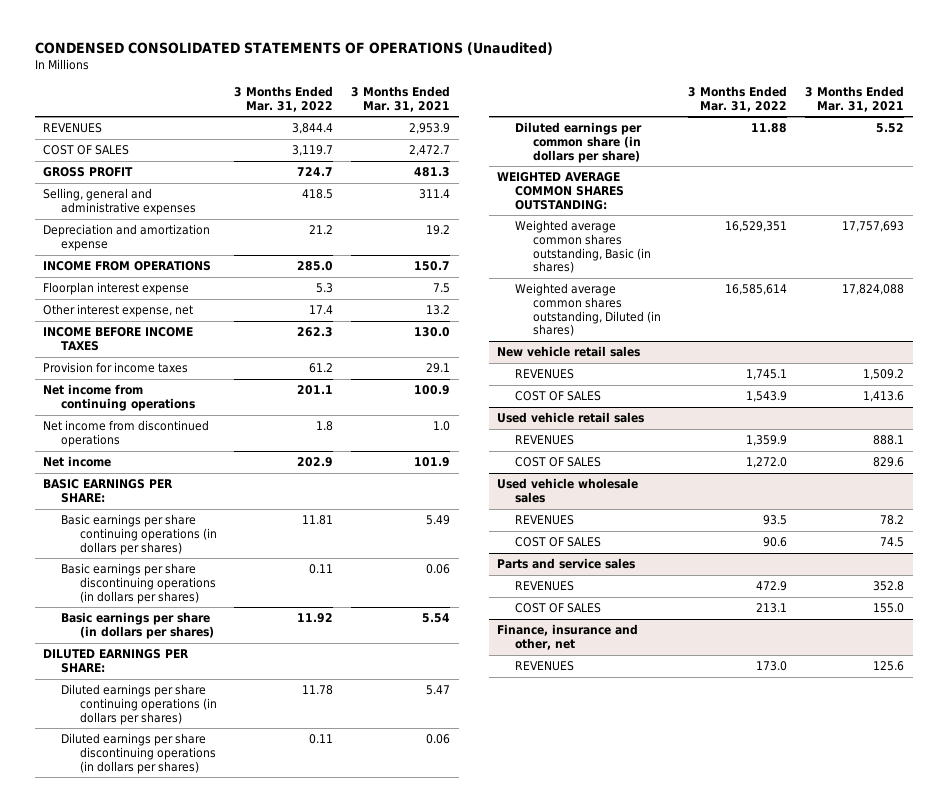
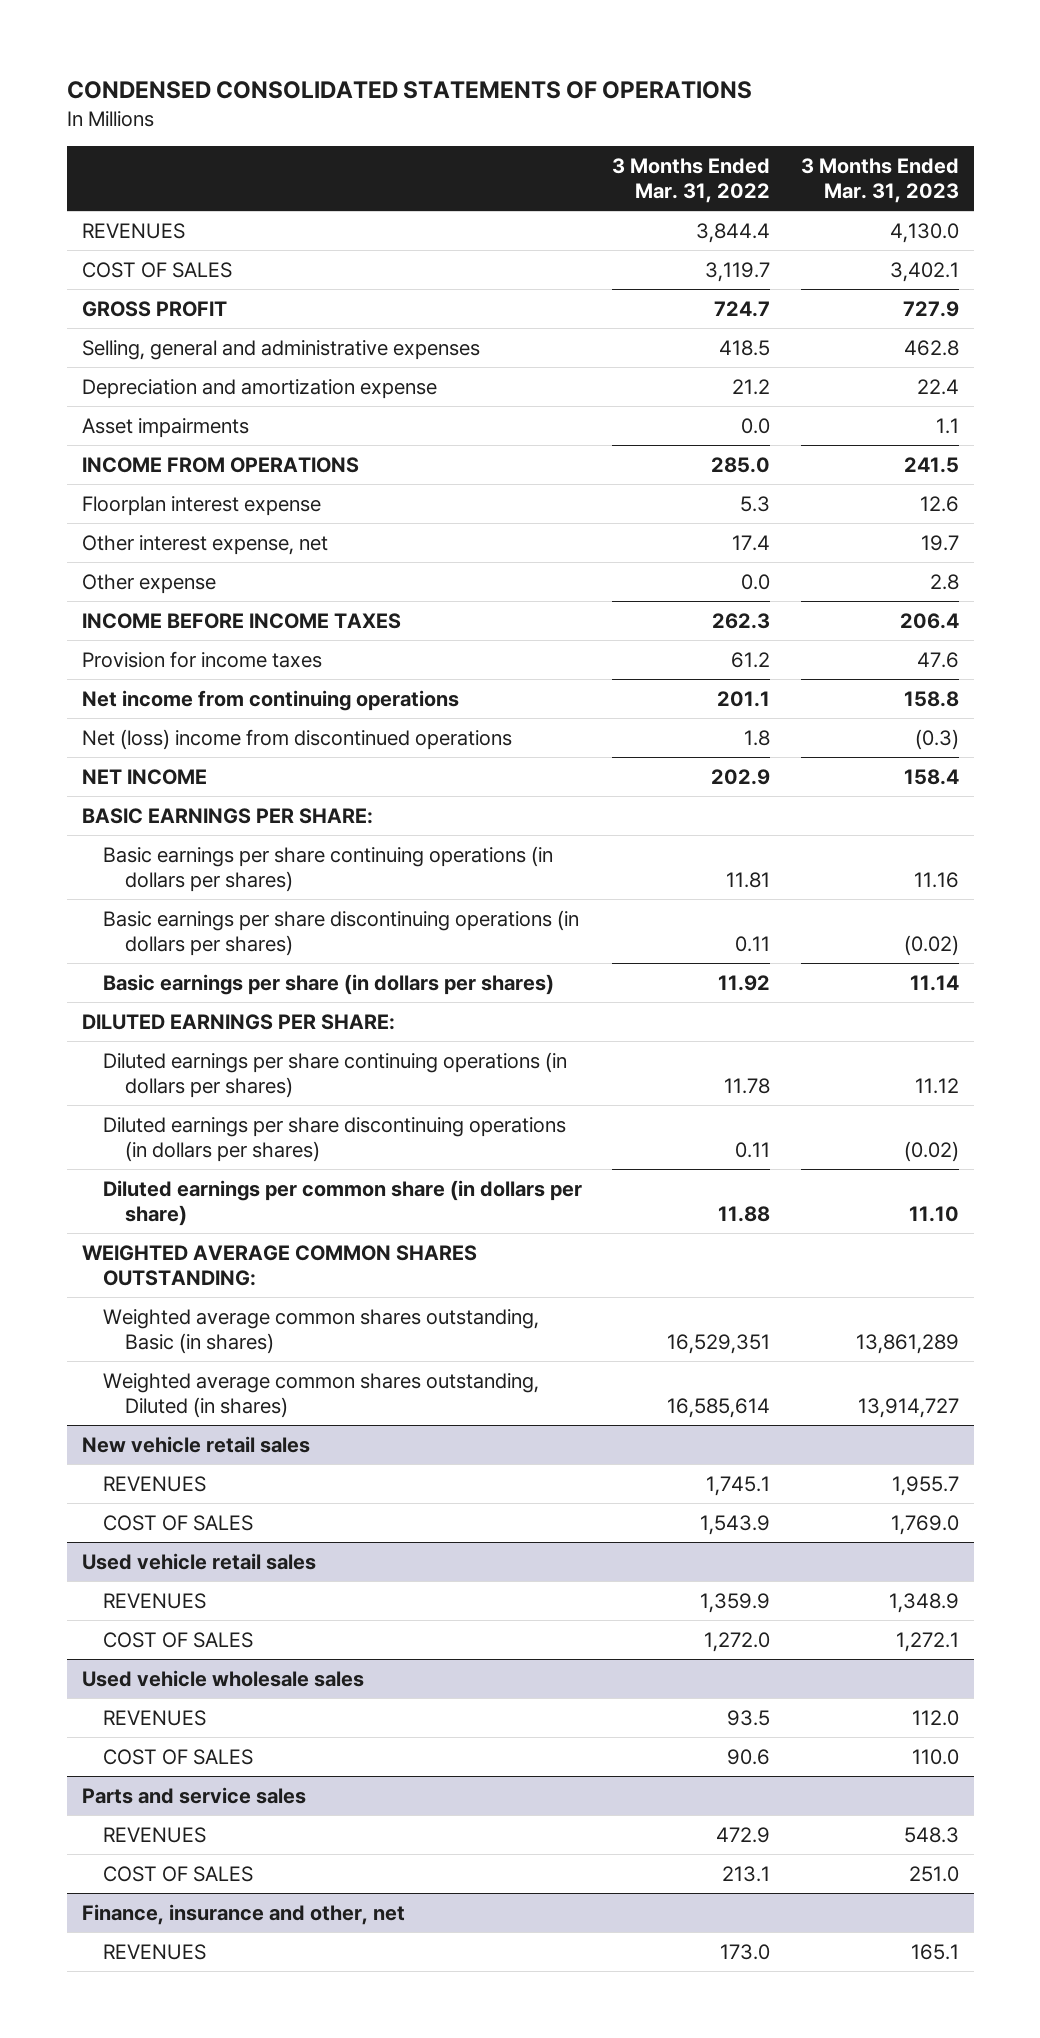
[34,41,553,55] CONDENSED CONSOLIDATED STATEMENTS OF OPERATIONS (Unaudited) -> [66,81,752,100] CONDENSED CONSOLIDATED STATEMENTS OF OPERATIONS
[351,86,451,112] 3 Months Ended Mar. 31, 2021 -> none
none -> [800,158,959,204] 3 Months Ended Mar. 31, 2023
none -> [81,417,249,438] Asset impairments
none -> [81,573,216,594] Other expense
[43,420,210,448] Net income from discontinued operations -> [81,728,512,750] Net (loss) income from discontinued operations
[43,456,112,468] Net income -> [81,768,207,785] NET INCOME

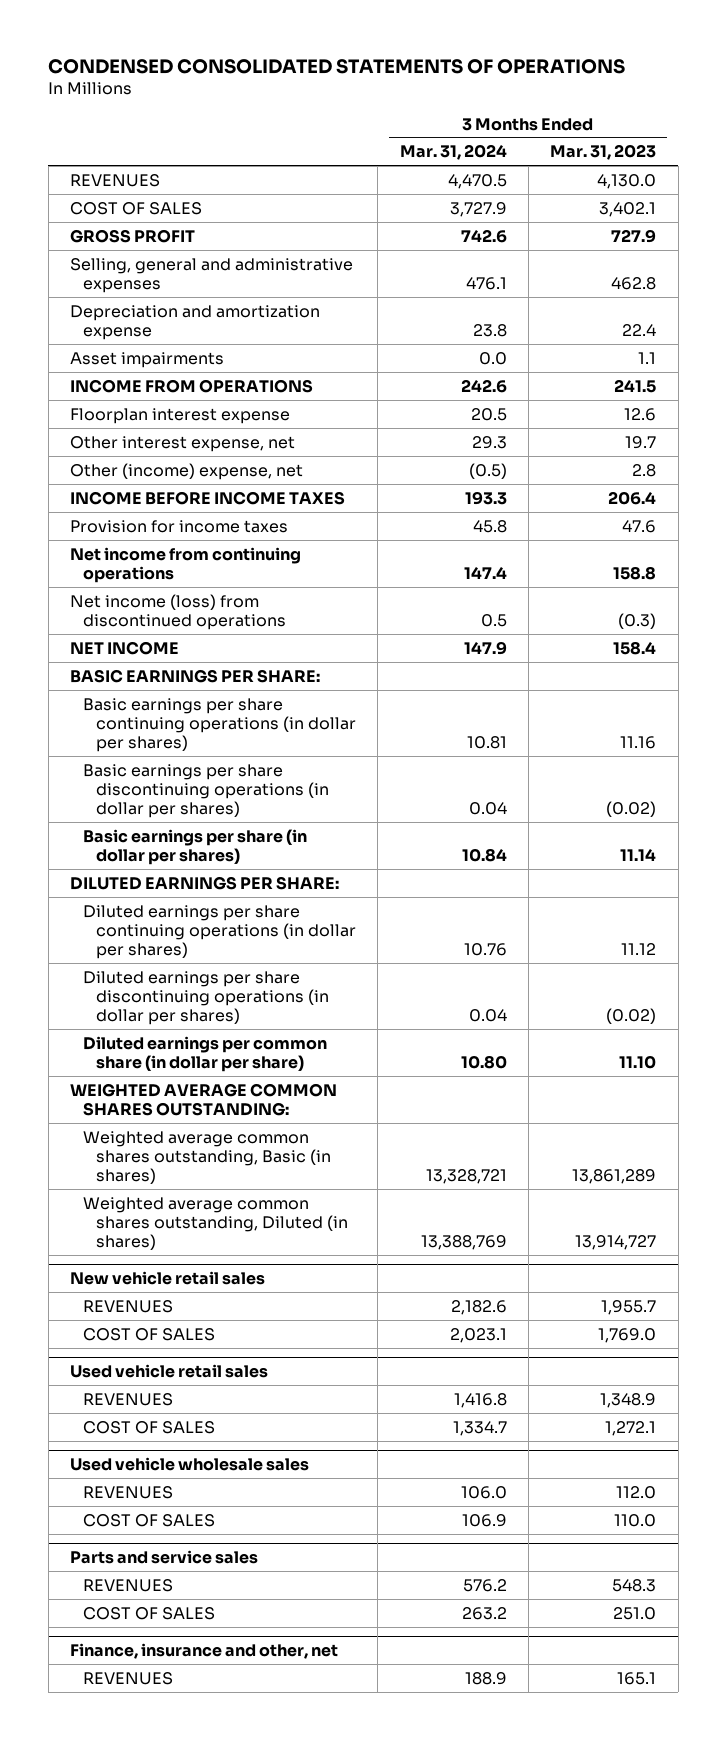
[612,158,771,204] 3 Months Ended Mar. 31, 2022 -> none
none -> [399,144,507,161] Mar. 31, 2024
[81,573,216,594] Other expense -> [69,462,303,480] Other (income) expense, net
[81,728,512,750] Net (loss) income from discontinued operations -> [69,593,286,630] Net income (loss) from discontinued operations
[103,845,554,892] Basic earnings per share continuing operations (in dollars per shares) -> [82,697,356,752] Basic earnings per share continuing operations (in dollar per shares)
[103,909,580,956] Basic earnings per share discontinuing operations (in dollars per shares) -> [82,763,329,818] Basic earnings per share discontinuing operations (in dollar per shares)
[103,973,555,995] Basic earnings per share (in dollars per shares) -> [82,828,307,865] Basic earnings per share (in dollar per shares)
[103,1051,568,1098] Diluted earnings per share continuing operations (in dollars per shares) -> [82,904,356,959] Diluted earnings per share continuing operations (in dollar per shares)
[103,1116,567,1162] Diluted earnings per share discontinuing operations (in dollars per shares) -> [82,970,329,1025] Diluted earnings per share discontinuing operations (in dollar per shares)
[103,1179,583,1226] Diluted earnings per common share (in dollars per share) -> [82,1035,327,1072] Diluted earnings per common share (in dollar per share)

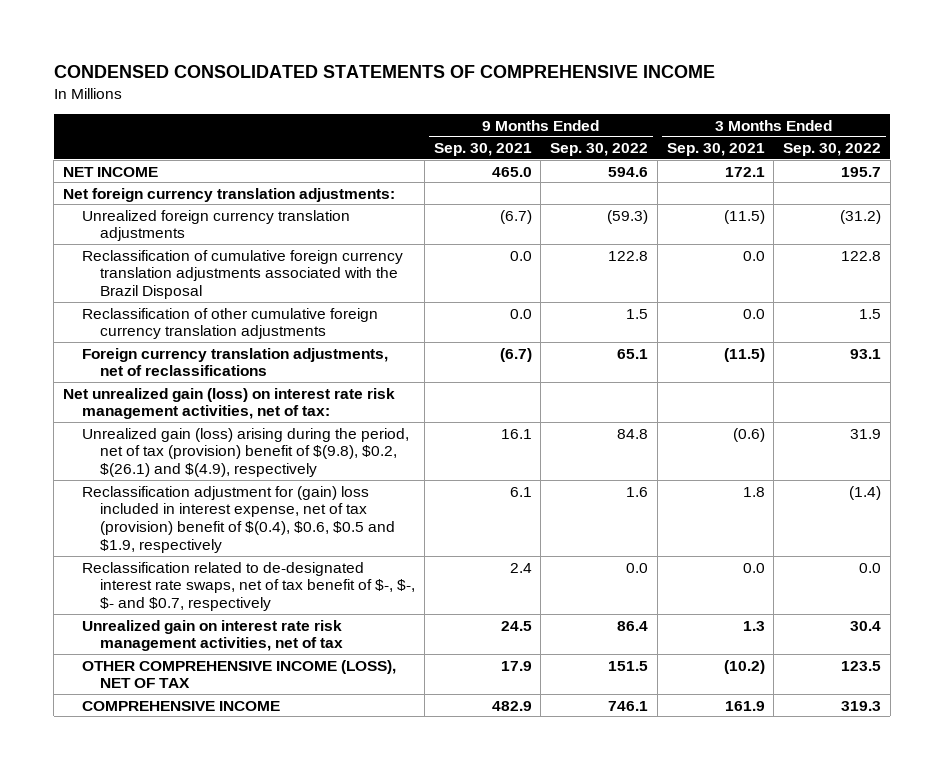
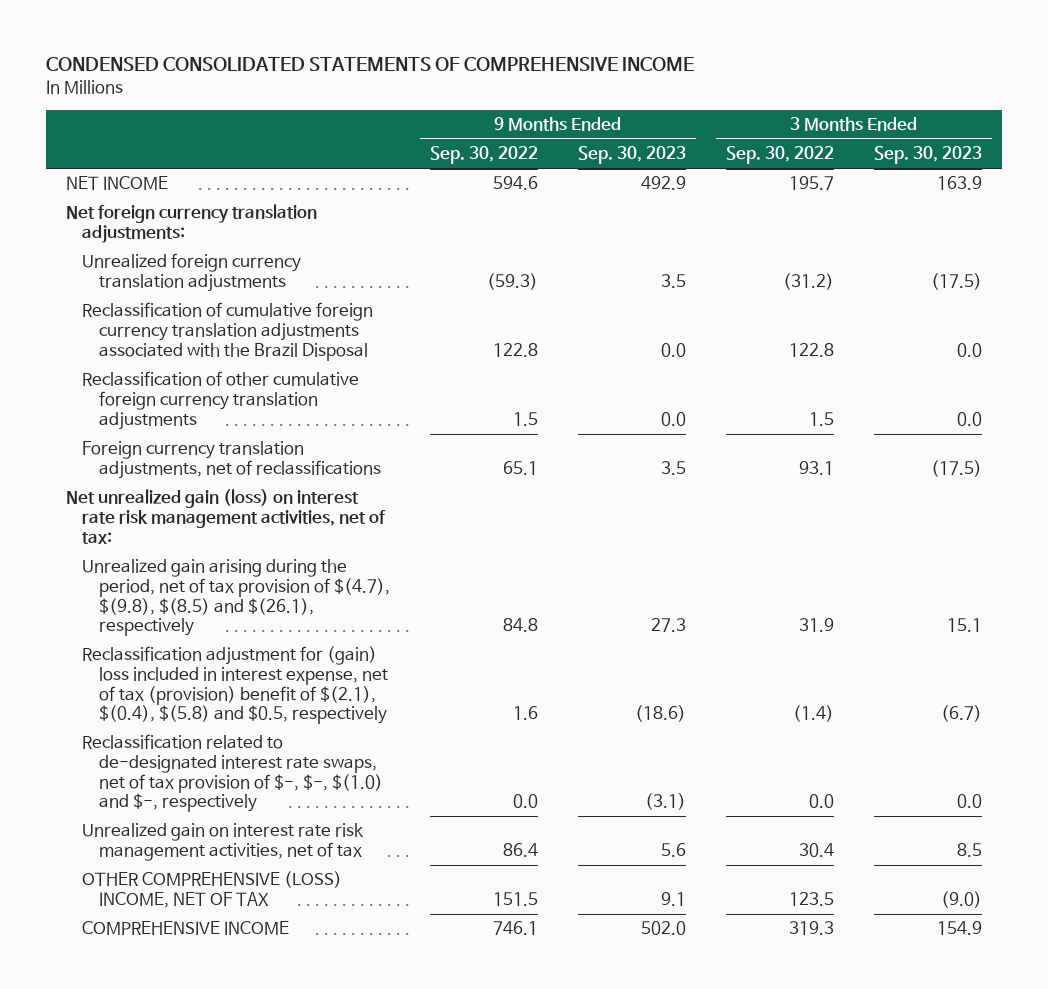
[433,142,532,156] Sep. 30, 2021 -> none
[666,142,765,156] Sep. 30, 2021 -> none
none -> [577,146,686,165] Sep. 30, 2023
none -> [874,146,983,165] Sep. 30, 2023
[81,427,409,478] Unrealized gain (loss) arising during the period, net of tax (provision) benefit of $(9.8), $0.2, $(26.1) and $(4.9), respectively -> [82,559,390,637] Unrealized gain arising during the period, net of tax provision of $(4.7), $(9.8), $(8.5) and $(26.1), respectively
[81,485,396,553] Reclassification adjustment for (gain) loss included in interest expense, net of tax (provision) benefit of $(0.4), $0.6, $0.5 and $1.9, respectively -> [82,646,388,725] Reclassification adjustment for (gain) loss included in interest expense, net of tax (provision) benefit of $(2.1), $(0.4), $(5.8) and $0.5, respectively
[81,561,416,612] Reclassification related to de-designated interest rate swaps, net of tax benefit of $-, $-, $- and $0.7, respectively -> [82,734,383,813] Reclassification related to de-designated interest rate swaps, net of tax provision of $-, $-, $(1.0) and $-, respectively
[81,659,396,689] OTHER COMPREHENSIVE INCOME (LOSS), NET OF TAX -> [82,871,343,909] OTHER COMPREHENSIVE (LOSS) INCOME, NET OF TAX

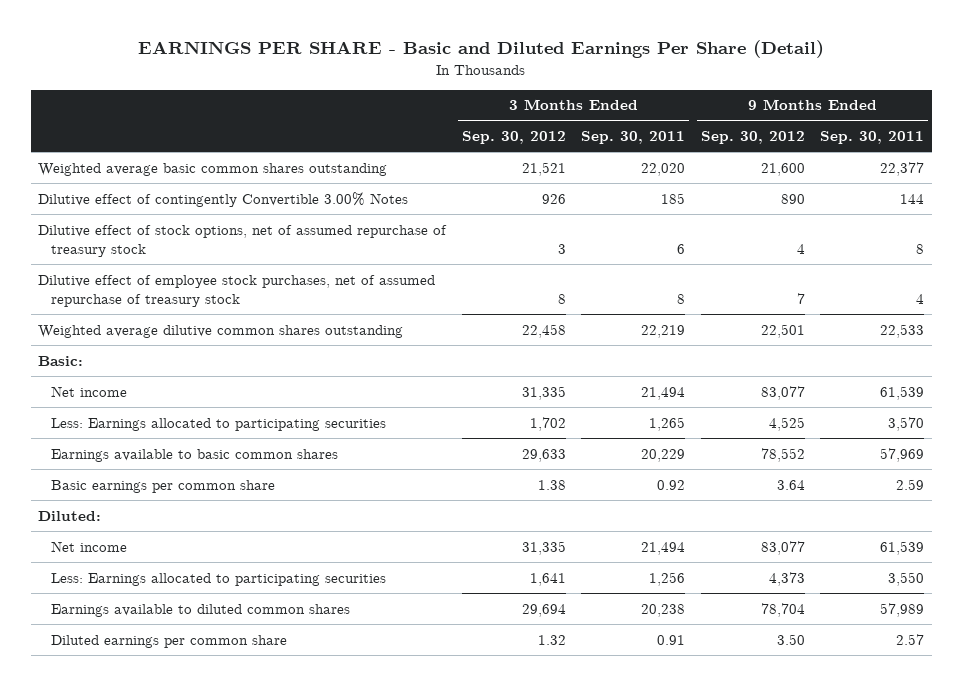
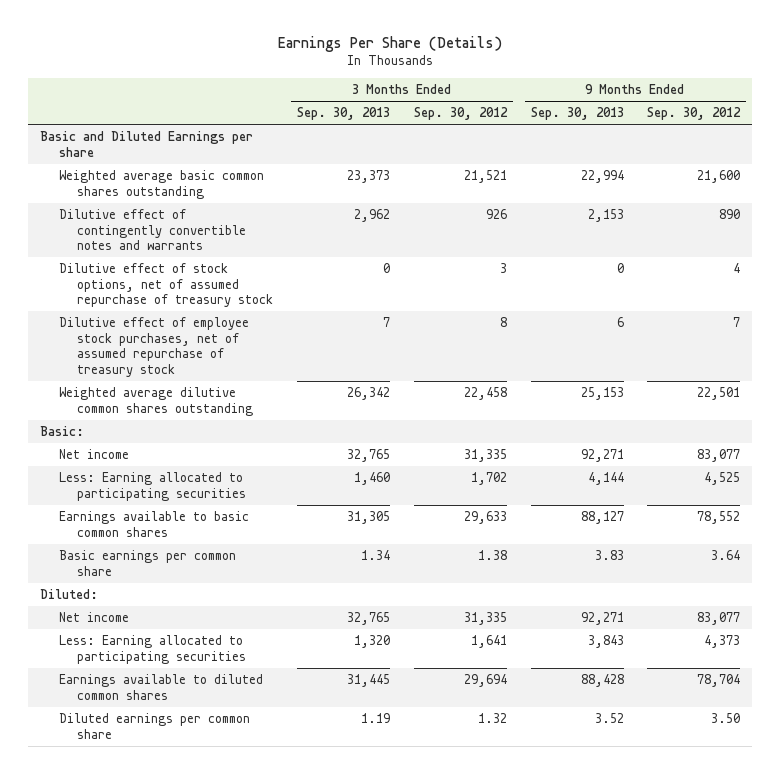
[138,40,825,59] EARNINGS PER SHARE - Basic and Diluted Earnings Per Share (Detail) -> [278,36,503,53] Earnings Per Share (Details)
[581,131,686,145] Sep. 30, 2011 -> none
[820,131,925,145] Sep. 30, 2011 -> none
none -> [297,107,391,121] Sep. 30, 2013
none -> [530,107,624,121] Sep. 30, 2013
none -> [40,130,254,157] Basic and Diluted Earnings per share
[38,191,409,207] Dilutive effect of contingently Convertible 3.00% Notes -> [58,208,247,251] Dilutive effect of contingently convertible notes and warrants
[51,417,387,431] Less: Earnings allocated to participating securities -> [58,471,247,501] Less: Earning allocated to participating securities
[51,572,387,586] Less: Earnings allocated to participating securities -> [58,634,247,664] Less: Earning allocated to participating securities

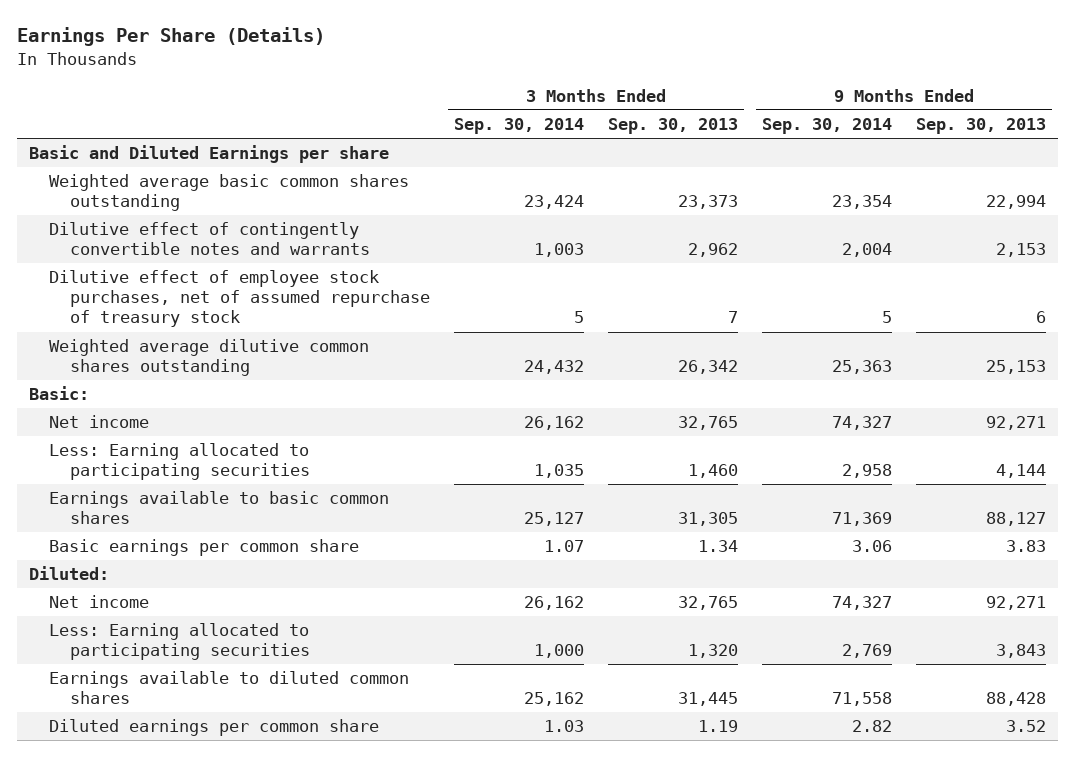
[413,107,508,121] Sep. 30, 2012 -> none
[647,107,742,121] Sep. 30, 2012 -> none
none -> [454,117,585,134] Sep. 30, 2014
none -> [762,117,893,134] Sep. 30, 2014
[58,262,274,308] Dilutive effect of stock options, net of assumed repurchase of treasury stock -> none

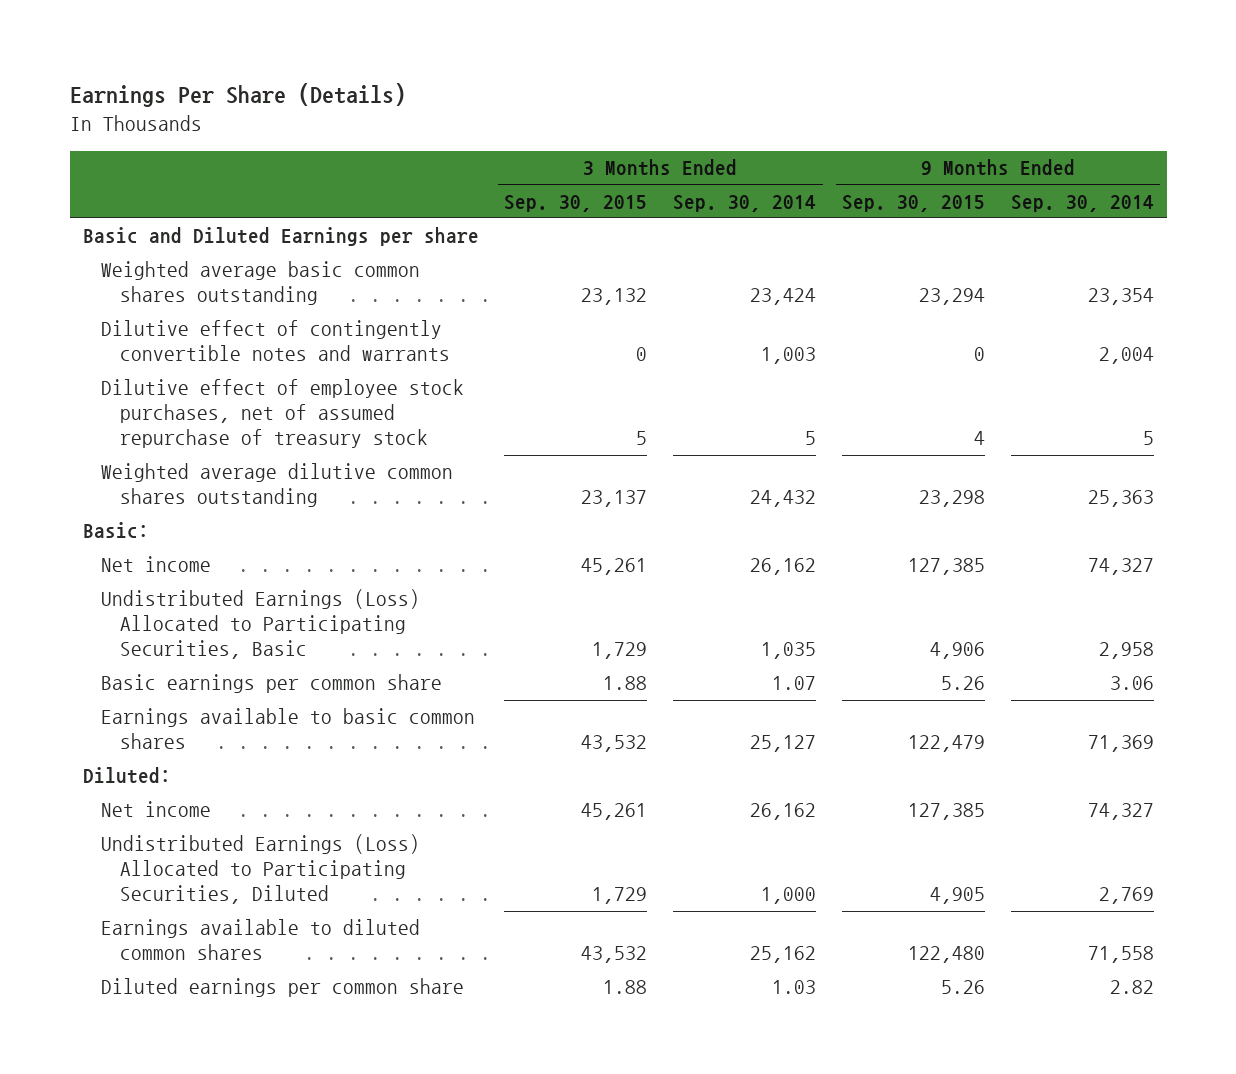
[608,117,739,134] Sep. 30, 2013 -> none
[916,117,1047,134] Sep. 30, 2013 -> none
none -> [504,194,648,212] Sep. 30, 2015
none -> [842,194,986,212] Sep. 30, 2015
[49,443,311,481] Less: Earning allocated to participating securities -> [101,589,421,660] Undistributed Earnings (Loss) Allocated to Participating Securities, Basic
[49,491,390,525] Earnings available to basic common shares -> [101,708,476,750] Earnings available to basic common shares
[49,623,311,661] Less: Earning allocated to participating securities -> [101,834,421,905] Undistributed Earnings (Loss) Allocated to Participating Securities, Diluted

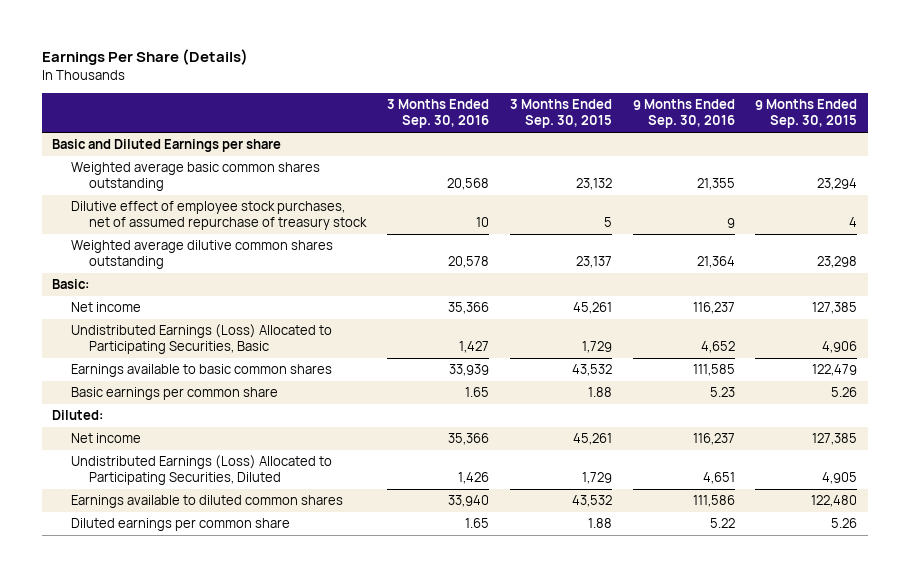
[673,194,817,212] Sep. 30, 2014 -> none
[1010,194,1154,212] Sep. 30, 2014 -> none
none -> [387,99,490,129] 3 Months Ended Sep. 30, 2016
none -> [632,99,735,129] 9 Months Ended Sep. 30, 2016
[101,320,450,362] Dilutive effect of contingently convertible notes and warrants -> none
[101,674,443,694] Basic earnings per common share -> [70,387,278,401] Basic earnings per common share

